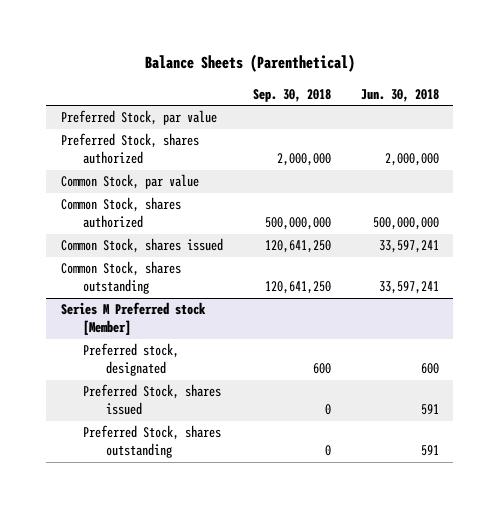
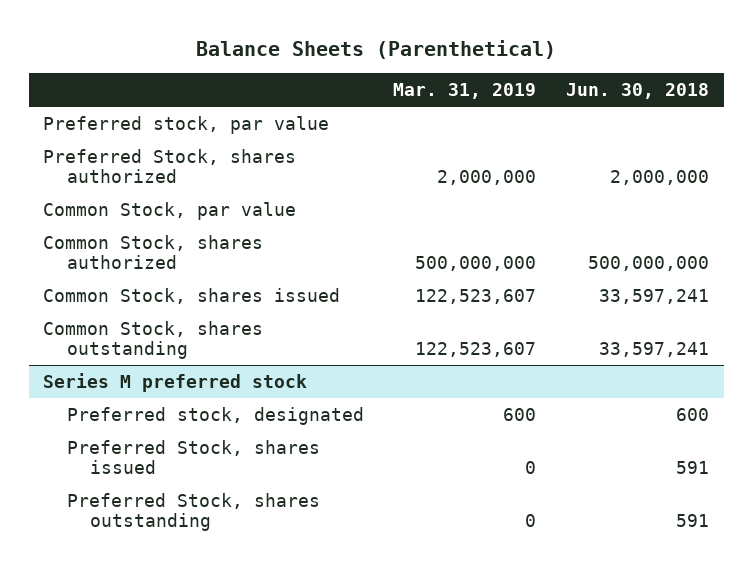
[252,88,331,102] Sep. 30, 2018 -> none
none -> [393,82,537,99] Mar. 31, 2019
[60,110,217,126] Preferred Stock, par value -> [43,115,330,134] Preferred stock, par value
[60,302,206,336] Series M Preferred stock [Member] -> [43,372,308,392] Series M preferred stock

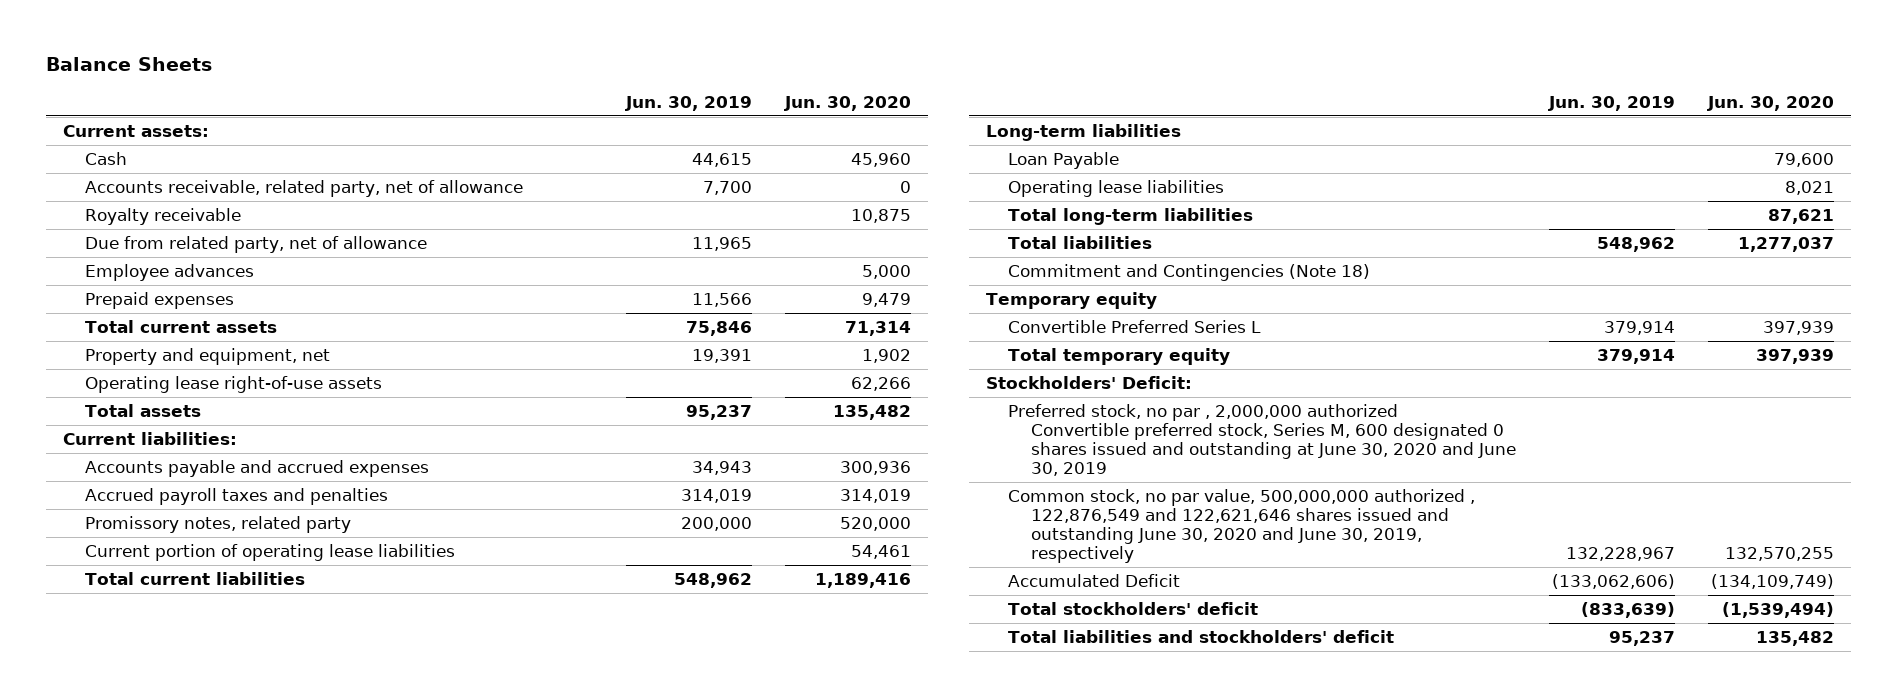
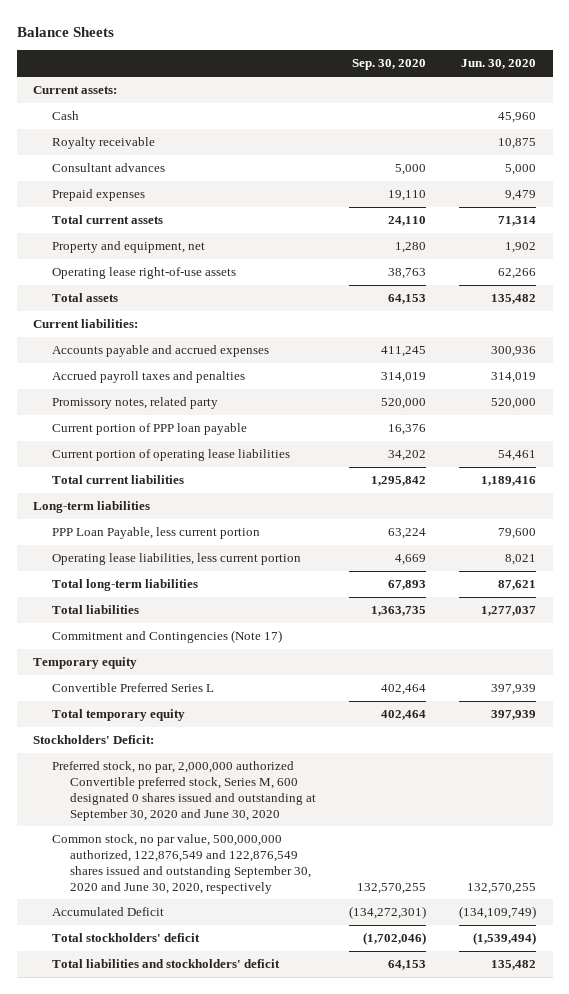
[624,95,752,111] Jun. 30, 2019 -> none
none -> [352,59,427,71] Sep. 30, 2020
[85,180,524,198] Accounts receivable, related party, net of allowance -> none
[85,236,428,254] Due from related party, net of allowance -> none
[85,264,255,282] Employee advances -> [51,163,165,173] Consultant advances
none -> [51,423,247,436] Current portion of PPP loan payable
[1008,152,1120,170] Loan Payable -> [51,527,260,540] PPP Loan Payable, less current portion
[1008,180,1225,198] Operating lease liabilities -> [51,553,301,566] Operating lease liabilities, less current portion
[1008,264,1371,282] Commitment and Contingencies (Note 18) -> [51,630,282,644] Commitment and Contingencies (Note 17)
[1008,404,1516,476] Preferred stock, no par , 2,000,000 authorized Convertible preferred stock, Series M, 600 designated 0 shares issued and outstanding at June 30, 2020 and June 30, 2019 -> [51,761,317,821] Preferred stock, no par, 2,000,000 authorized Convertible preferred stock, Series M, 600 designated 0 shares issued and outstanding at September 30, 2020 and June 30, 2020
[1008,489,1476,563] Common stock, no par value, 500,000,000 authorized , 122,876,549 and 122,621,646 shares issued and outstanding June 30, 2020 and June 30, 2019, respectively -> [51,834,312,894] Common stock, no par value, 500,000,000 authorized, 122,876,549 and 122,876,549 shares issued and outstanding September 30, 2020 and June 30, 2020, respectively

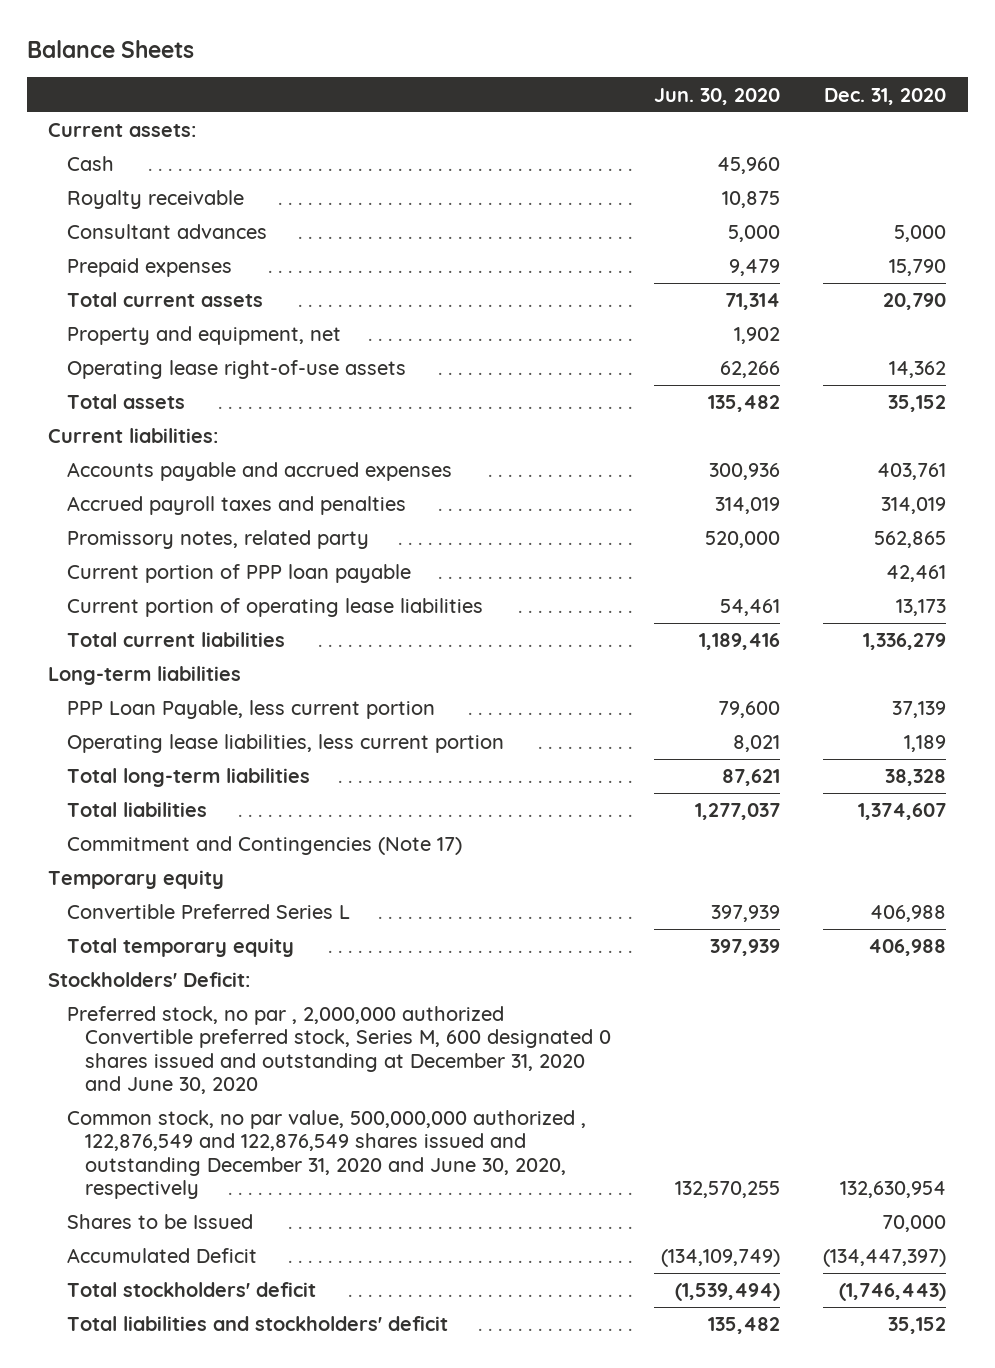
[352,59,427,71] Sep. 30, 2020 -> none
none -> [824,87,947,105] Dec. 31, 2020
[51,761,317,821] Preferred stock, no par, 2,000,000 authorized Convertible preferred stock, Series M, 600 designated 0 shares issued and outstanding at September 30, 2020 and June 30, 2020 -> [66,1006,611,1094] Preferred stock, no par , 2,000,000 authorized Convertible preferred stock, Series M, 600 designated 0 shares issued and outstanding at December 31, 2020 and June 30, 2020
[51,834,312,894] Common stock, no par value, 500,000,000 authorized, 122,876,549 and 122,876,549 shares issued and outstanding September 30, 2020 and June 30, 2020, respectively -> [66,1110,586,1199] Common stock, no par value, 500,000,000 authorized , 122,876,549 and 122,876,549 shares issued and outstanding December 31, 2020 and June 30, 2020, respectively
none -> [66,1214,253,1230] Shares to be Issued

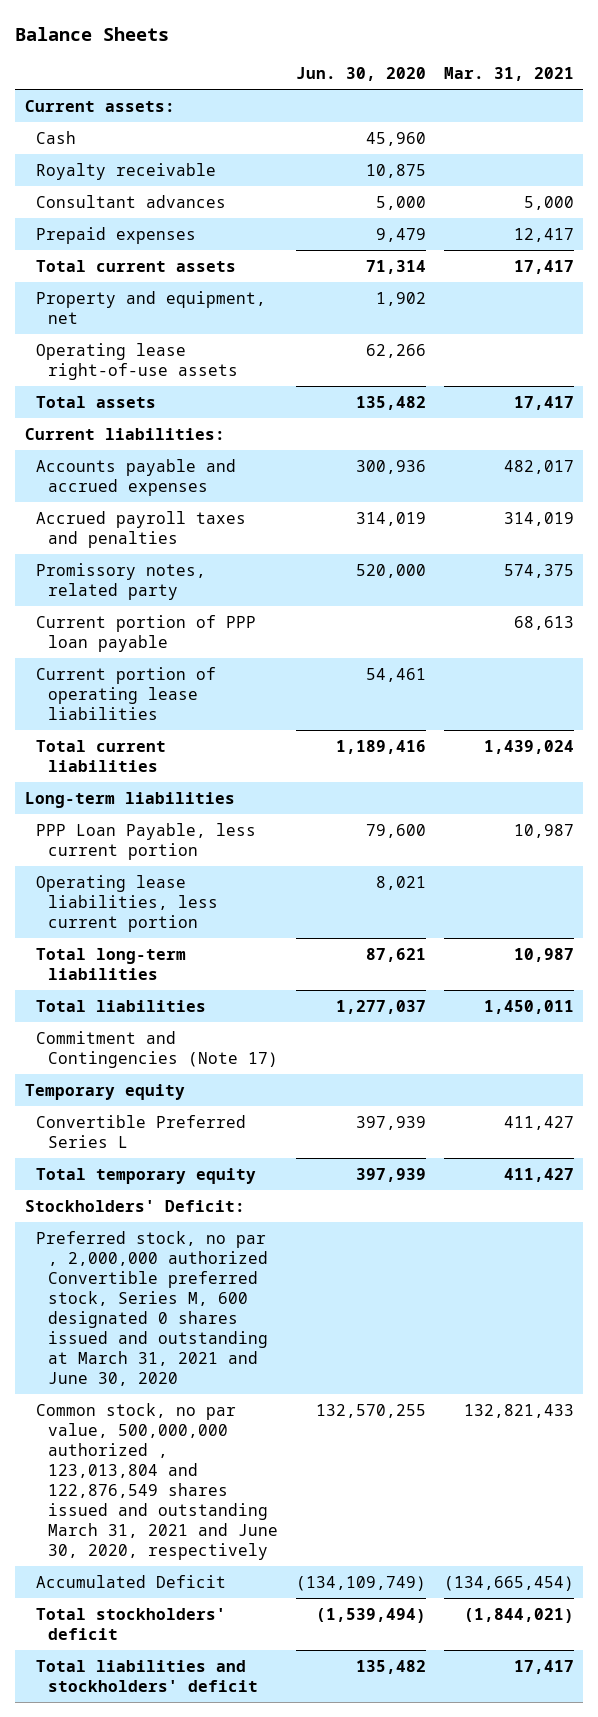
[824,87,947,105] Dec. 31, 2020 -> none
none -> [443,66,574,81] Mar. 31, 2021
[66,1214,253,1230] Shares to be Issued -> none
[66,1006,611,1094] Preferred stock, no par , 2,000,000 authorized Convertible preferred stock, Series M, 600 designated 0 shares issued and outstanding at December 31, 2020 and June 30, 2020 -> [36,1230,268,1386] Preferred stock, no par , 2,000,000 authorized Convertible preferred stock, Series M, 600 designated 0 shares issued and outstanding at March 31, 2021 and June 30, 2020
[66,1110,586,1199] Common stock, no par value, 500,000,000 authorized , 122,876,549 and 122,876,549 shares issued and outstanding December 31, 2020 and June 30, 2020, respectively -> [36,1402,278,1560] Common stock, no par value, 500,000,000 authorized , 123,013,804 and 122,876,549 shares issued and outstanding March 31, 2021 and June 30, 2020, respectively

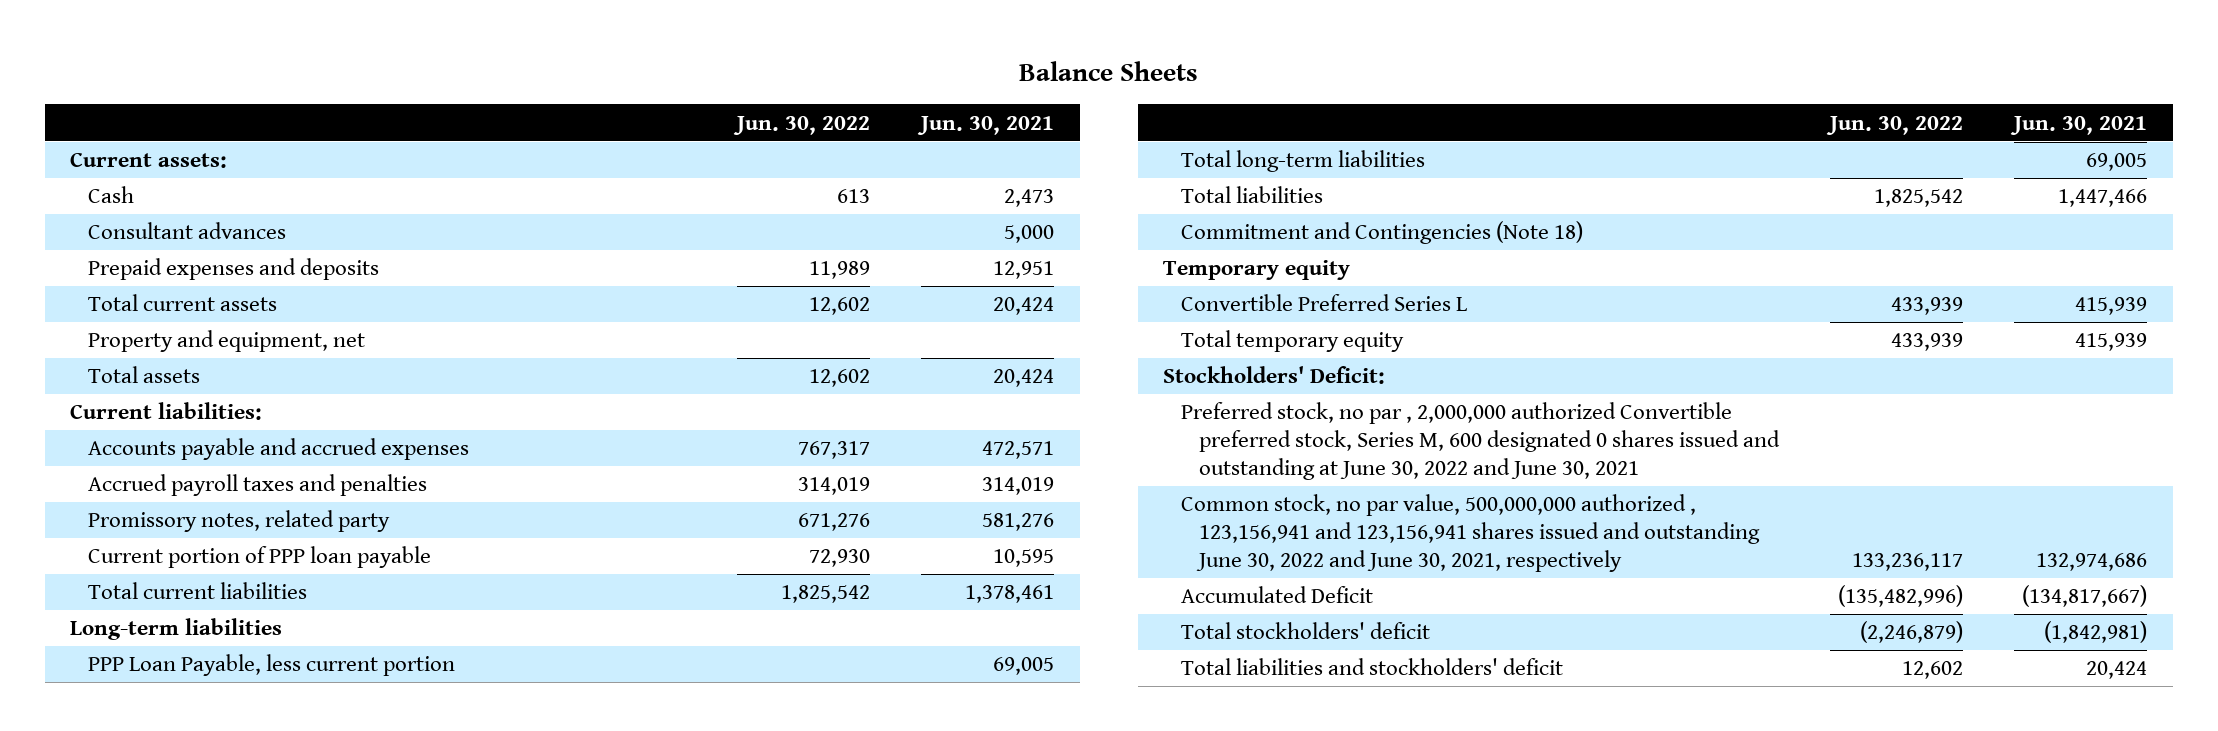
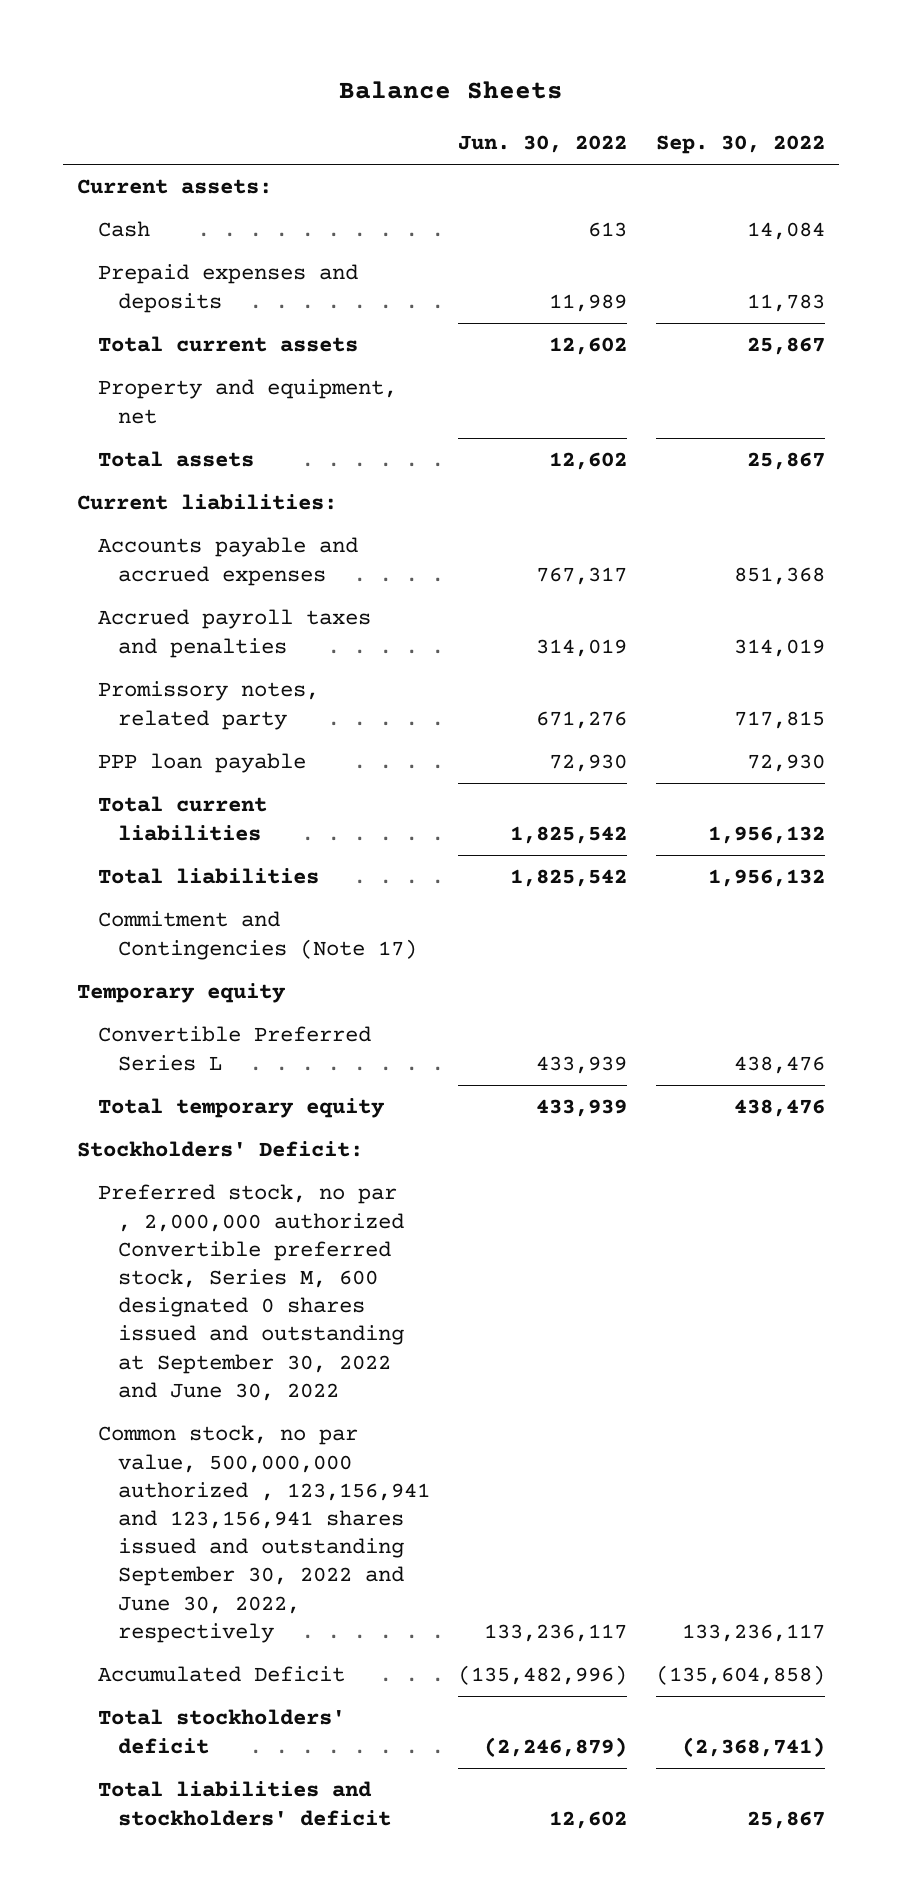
[917,115,1055,135] Jun. 30, 2021 -> none
none -> [655,135,825,155] Sep. 30, 2022
[88,222,287,240] Consultant advances -> none
[88,546,432,569] Current portion of PPP loan payable -> [97,753,306,774] PPP loan payable
[70,618,283,641] Long-term liabilities -> none
[88,654,456,677] PPP Loan Payable, less current portion -> none
[1181,150,1426,173] Total long-term liabilities -> none
[1181,221,1584,245] Commitment and Contingencies (Note 18) -> [97,911,417,960] Commitment and Contingencies (Note 17)
[1181,402,1780,481] Preferred stock, no par , 2,000,000 authorized Convertible preferred stock, Series M, 600 designated 0 shares issued and outstanding at June 30, 2022 and June 30, 2021 -> [97,1184,404,1401] Preferred stock, no par , 2,000,000 authorized Convertible preferred stock, Series M, 600 designated 0 shares issued and outstanding at September 30, 2022 and June 30, 2022
[1181,494,1760,573] Common stock, no par value, 500,000,000 authorized , 123,156,941 and 123,156,941 shares issued and outstanding June 30, 2022 and June 30, 2021, respectively -> [97,1425,430,1643] Common stock, no par value, 500,000,000 authorized , 123,156,941 and 123,156,941 shares issued and outstanding September 30, 2022 and June 30, 2022, respectively

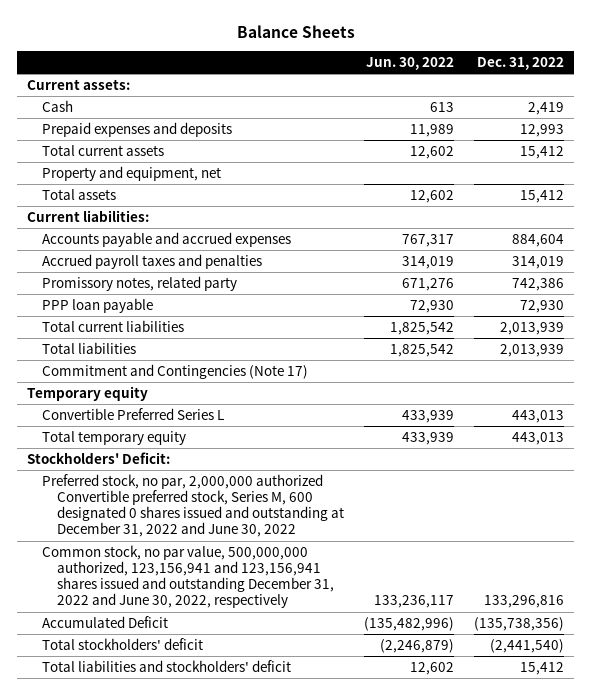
[655,135,825,155] Sep. 30, 2022 -> none
none -> [477,56,565,70] Dec. 31, 2022
[97,1184,404,1401] Preferred stock, no par , 2,000,000 authorized Convertible preferred stock, Series M, 600 designated 0 shares issued and outstanding at September 30, 2022 and June 30, 2022 -> [41,474,344,538] Preferred stock, no par, 2,000,000 authorized Convertible preferred stock, Series M, 600 designated 0 shares issued and outstanding at December 31, 2022 and June 30, 2022
[97,1425,430,1643] Common stock, no par value, 500,000,000 authorized , 123,156,941 and 123,156,941 shares issued and outstanding September 30, 2022 and June 30, 2022, respectively -> [41,545,334,609] Common stock, no par value, 500,000,000 authorized, 123,156,941 and 123,156,941 shares issued and outstanding December 31, 2022 and June 30, 2022, respectively

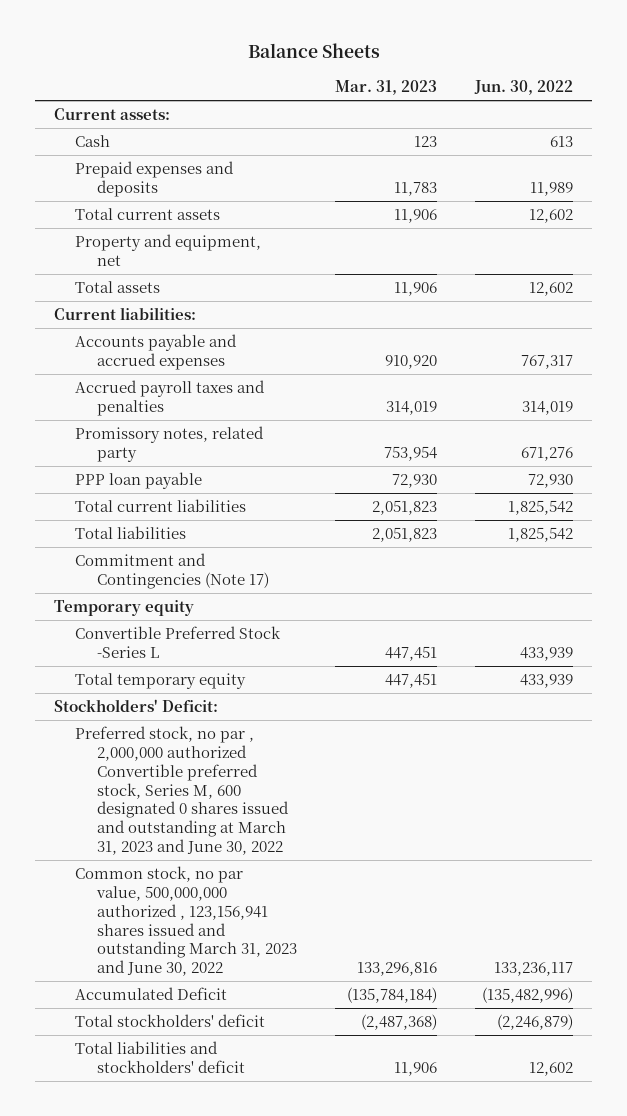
[477,56,565,70] Dec. 31, 2022 -> none
none -> [335,80,438,96] Mar. 31, 2023
[41,408,224,421] Convertible Preferred Series L -> [75,626,282,658] Convertible Preferred Stock -Series L
[41,474,344,538] Preferred stock, no par, 2,000,000 authorized Convertible preferred stock, Series M, 600 designated 0 shares issued and outstanding at December 31, 2022 and June 30, 2022 -> [75,726,289,856] Preferred stock, no par , 2,000,000 authorized Convertible preferred stock, Series M, 600 designated 0 shares issued and outstanding at March 31, 2023 and June 30, 2022
[41,545,334,609] Common stock, no par value, 500,000,000 authorized, 123,156,941 and 123,156,941 shares issued and outstanding December 31, 2022 and June 30, 2022, respectively -> [75,866,297,977] Common stock, no par value, 500,000,000 authorized , 123,156,941 shares issued and outstanding March 31, 2023 and June 30, 2022

